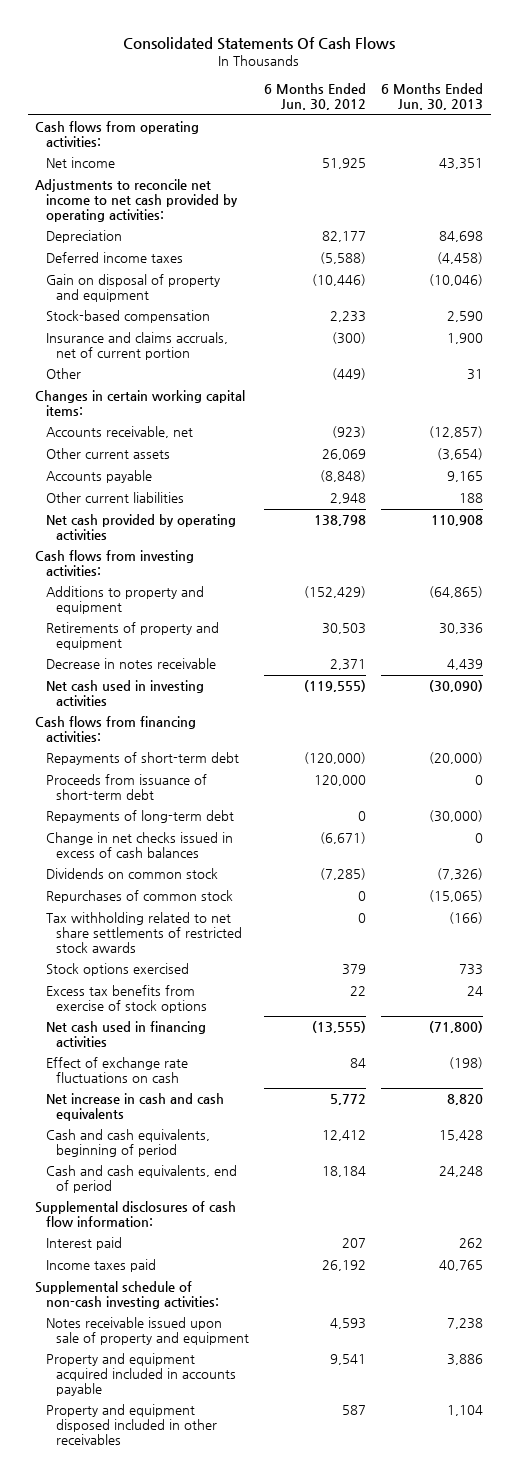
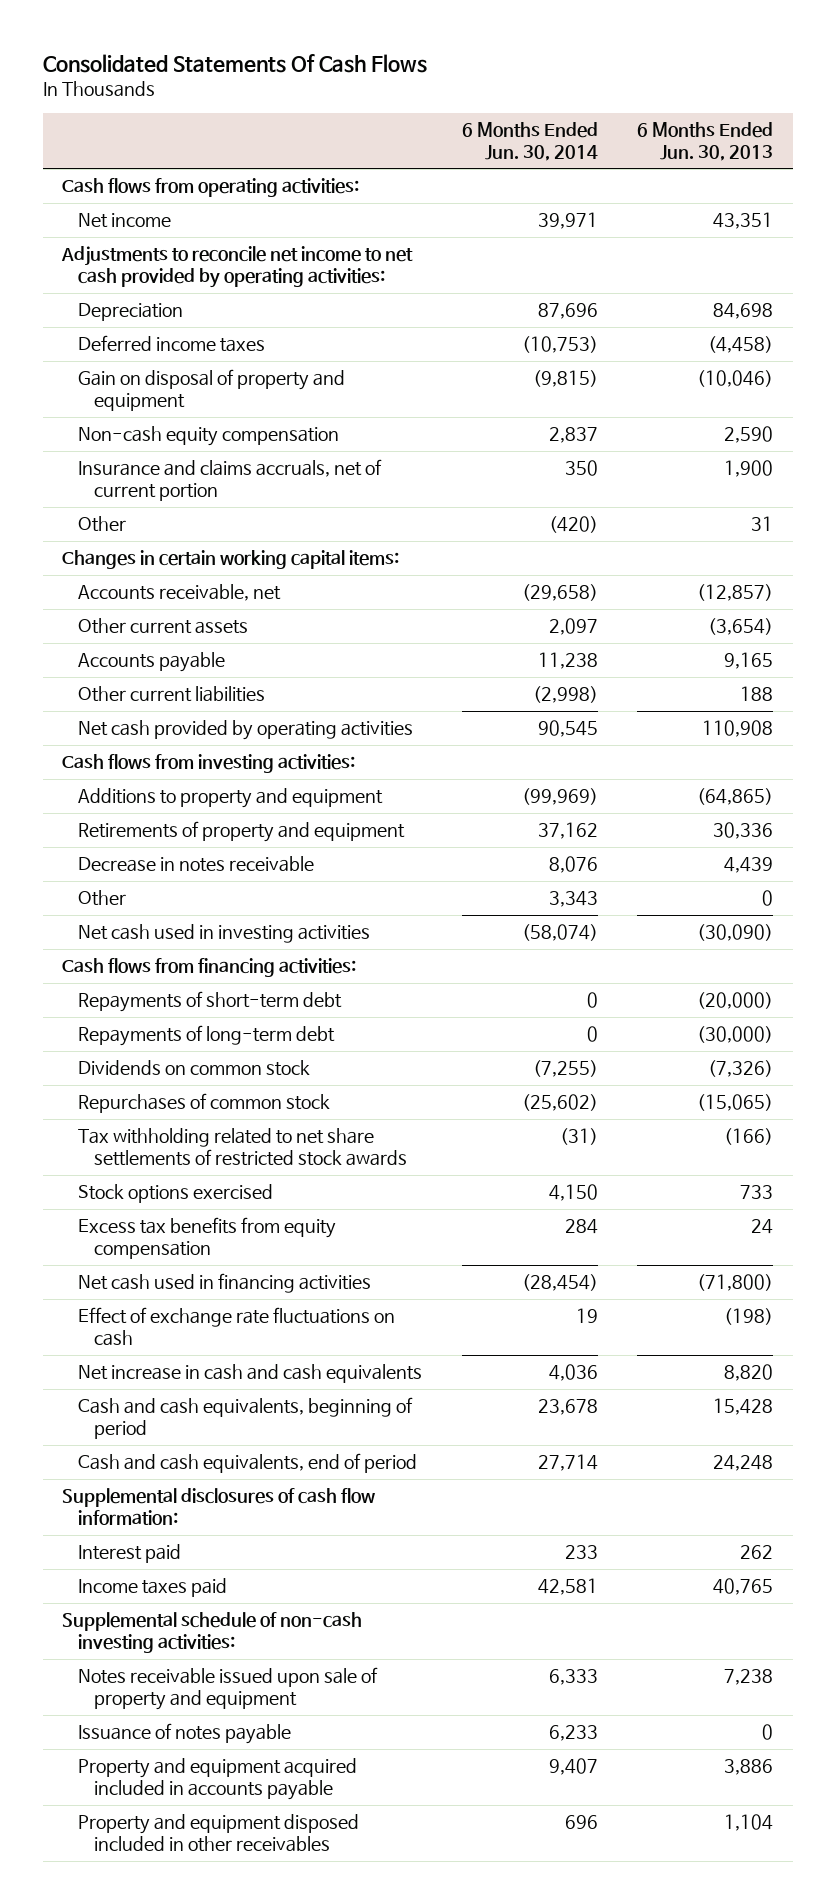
[264,83,367,111] 6 Months Ended Jun. 30, 2012 -> none
none -> [461,122,598,161] 6 Months Ended Jun. 30, 2014
[45,310,210,324] Stock-based compensation -> [78,426,340,447] Non-cash equity compensation
none -> [78,890,127,907] Other
[45,774,207,801] Proceeds from issuance of short-term debt -> none
[45,832,233,859] Change in net checks issued in excess of cash balances -> none
[45,985,208,1014] Excess tax benefits from exercise of stock options -> [78,1217,337,1260] Excess tax benefits from equity compensation
none -> [78,1723,292,1745] Issuance of notes payable

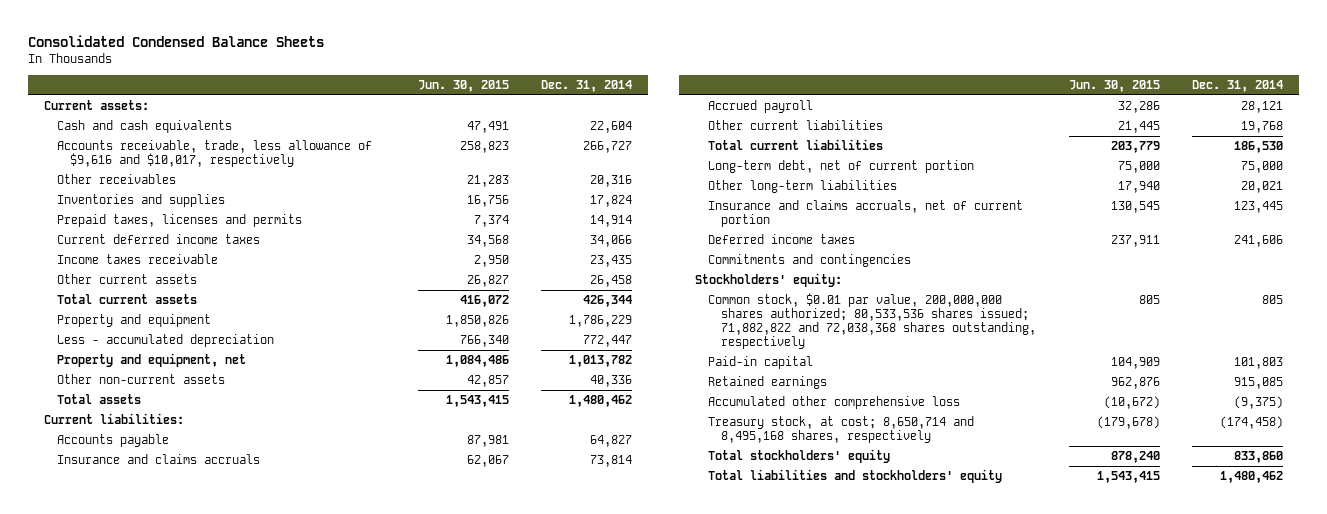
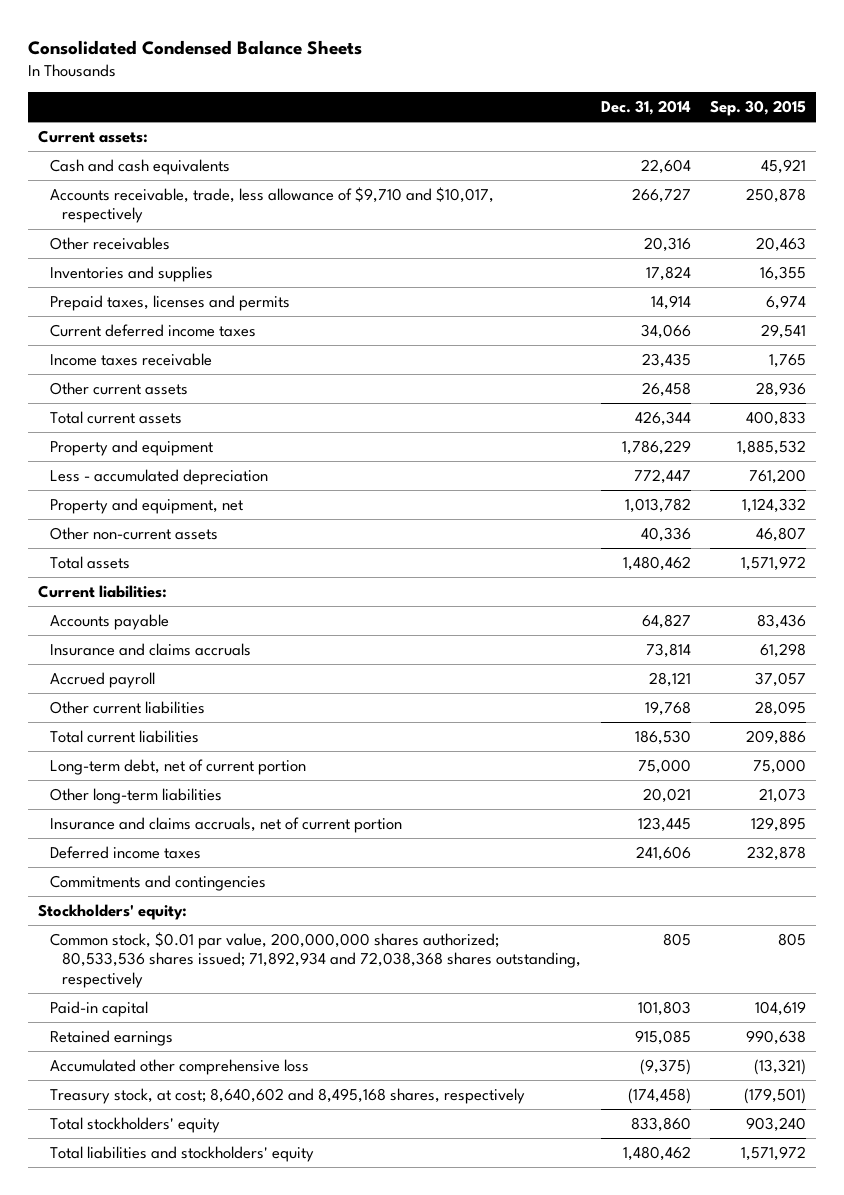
[417,80,509,93] Jun. 30, 2015 -> none
none -> [710,100,807,117] Sep. 30, 2015
[57,140,373,168] Accounts receivable, trade, less allowance of $9,616 and $10,017, respectively -> [50,186,495,224] Accounts receivable, trade, less allowance of $9,710 and $10,017, respectively
[708,293,1037,350] Common stock, $0.01 par value, 200,000,000 shares authorized; 80,533,536 shares issued; 71,882,822 and 72,038,368 shares outstanding, respectively -> [50,931,581,988] Common stock, $0.01 par value, 200,000,000 shares authorized; 80,533,536 shares issued; 71,892,934 and 72,038,368 shares outstanding, respectively
[708,416,975,444] Treasury stock, at cost; 8,650,714 and 8,495,168 shares, respectively -> [50,1087,526,1104] Treasury stock, at cost; 8,640,602 and 8,495,168 shares, respectively

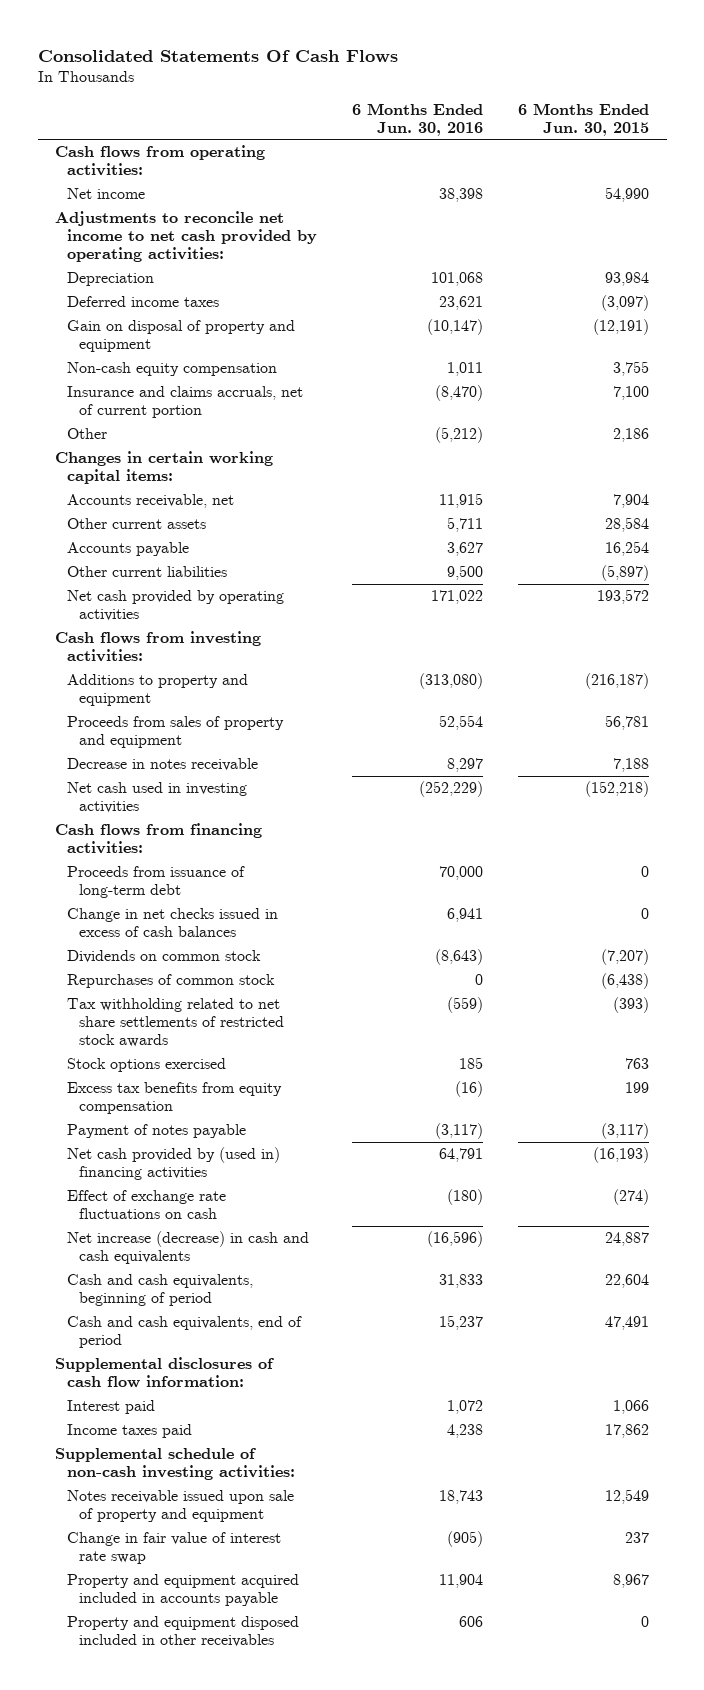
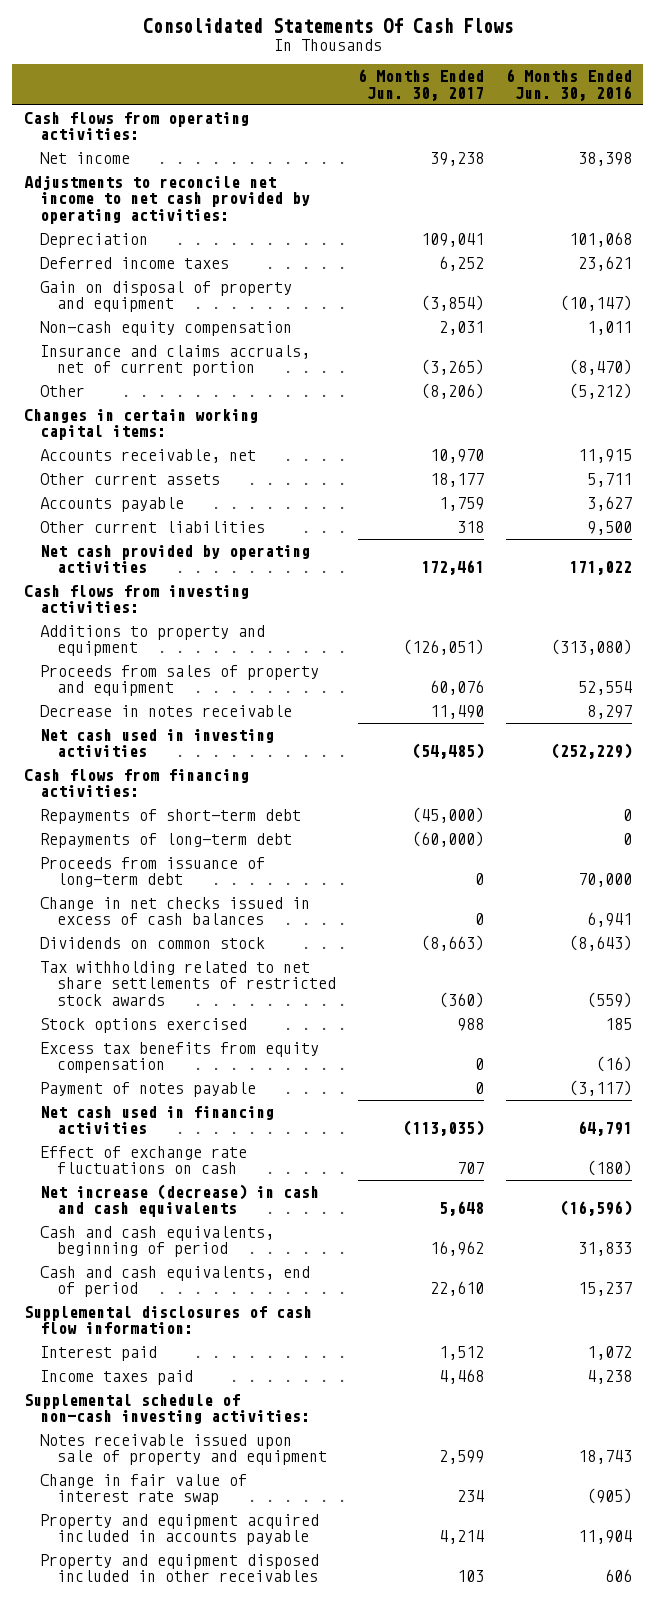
[518,102,650,136] 6 Months Ended Jun. 30, 2015 -> none
none -> [357,69,484,101] 6 Months Ended Jun. 30, 2017
none -> [40,809,302,825] Repayments of short-term debt
none -> [40,833,293,849] Repayments of long-term debt
[66,974,275,989] Repurchases of common stock -> none
[66,1147,280,1181] Net cash provided by (used in) financing activities -> [40,1106,275,1135] Net cash used in financing activities

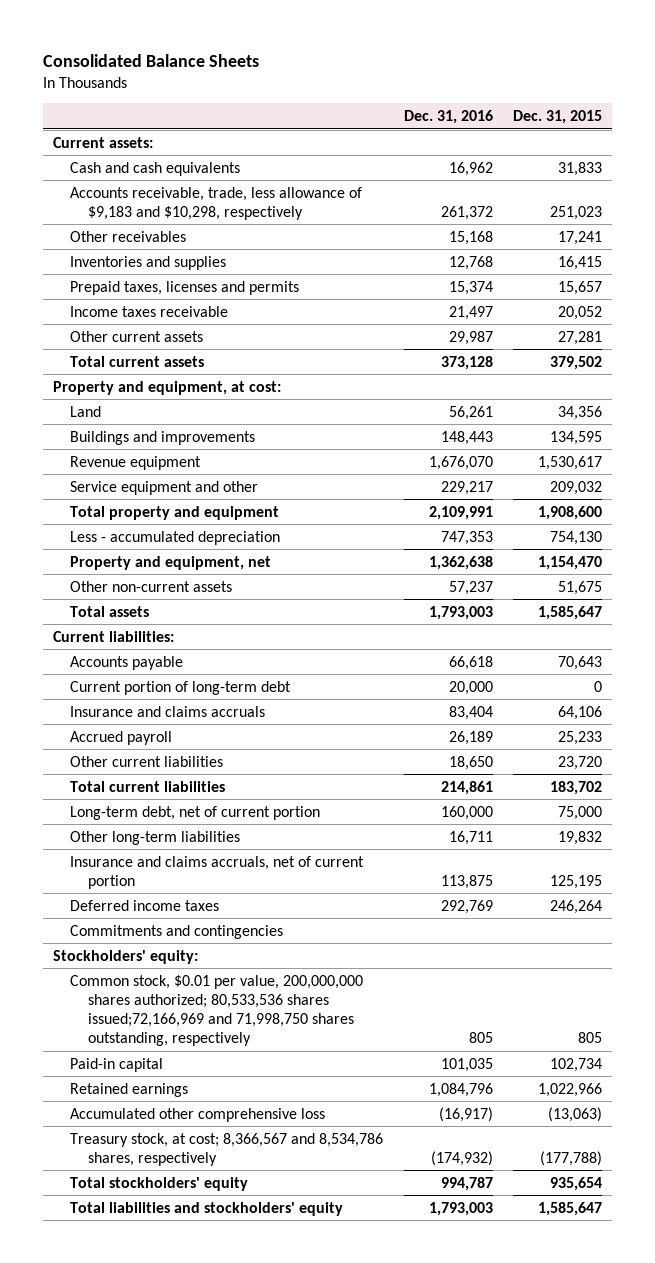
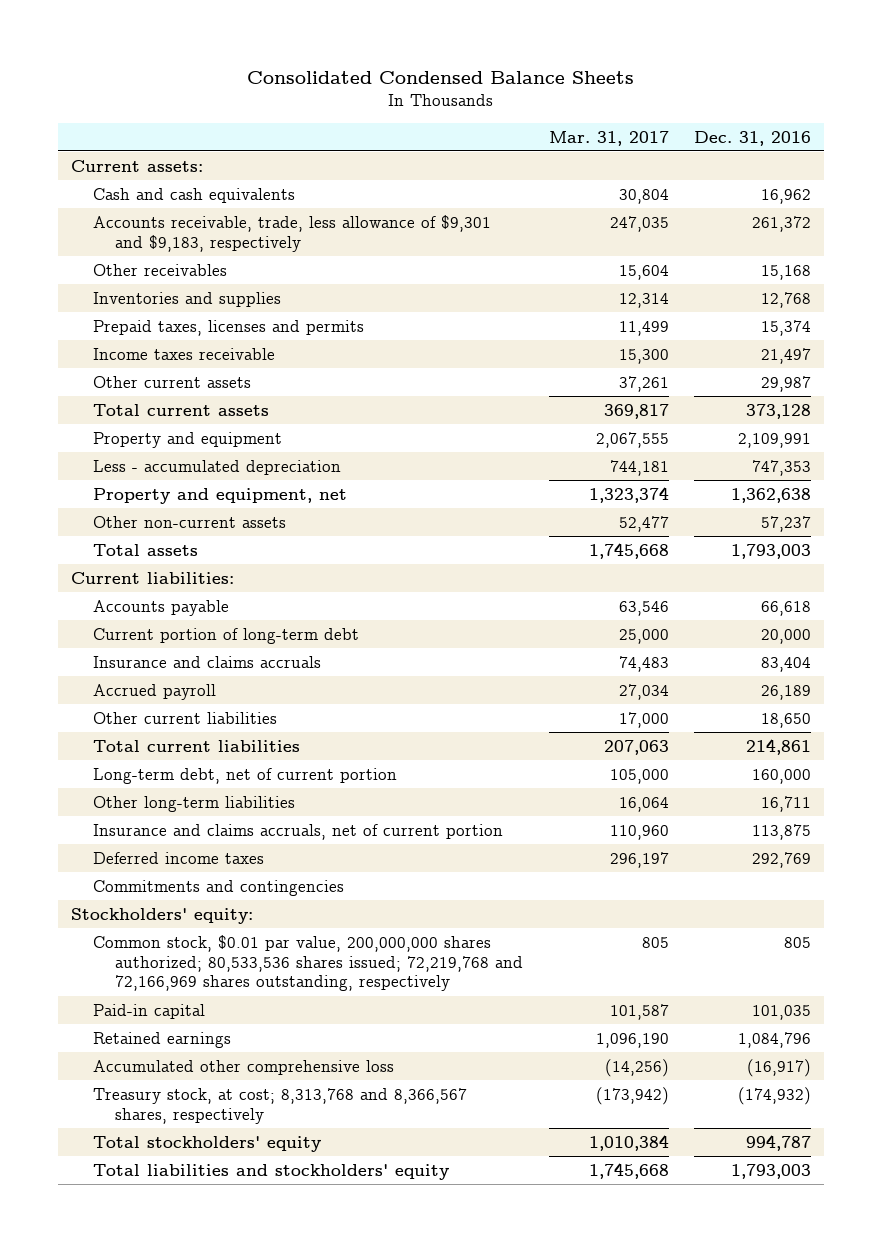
[42,53,259,67] Consolidated Balance Sheets -> [246,70,634,84] Consolidated Condensed Balance Sheets
[513,110,603,125] Dec. 31, 2015 -> none
none -> [548,130,669,146] Mar. 31, 2017
[70,186,363,220] Accounts receivable, trade, less allowance of $9,183 and $10,298, respectively -> [93,214,492,252] Accounts receivable, trade, less allowance of $9,301 and $9,183, respectively
[52,380,281,395] Property and equipment, at cost: -> none
[70,405,102,417] Land -> none
[70,430,256,445] Buildings and improvements -> none
[70,455,202,470] Revenue equipment -> none
[70,480,259,495] Service equipment and other -> none
[70,505,280,520] Total property and equipment -> [93,431,283,448] Property and equipment
[70,974,364,1047] Common stock, $0.01 per value, 200,000,000 shares authorized; 80,533,536 shares issued;72,166,969 and 71,998,750 shares outstanding, respectively -> [93,934,524,992] Common stock, $0.01 par value, 200,000,000 shares authorized; 80,533,536 shares issued; 72,219,768 and 72,166,969 shares outstanding, respectively
[70,1132,384,1166] Treasury stock, at cost; 8,366,567 and 8,534,786 shares, respectively -> [93,1087,468,1124] Treasury stock, at cost; 8,313,768 and 8,366,567 shares, respectively

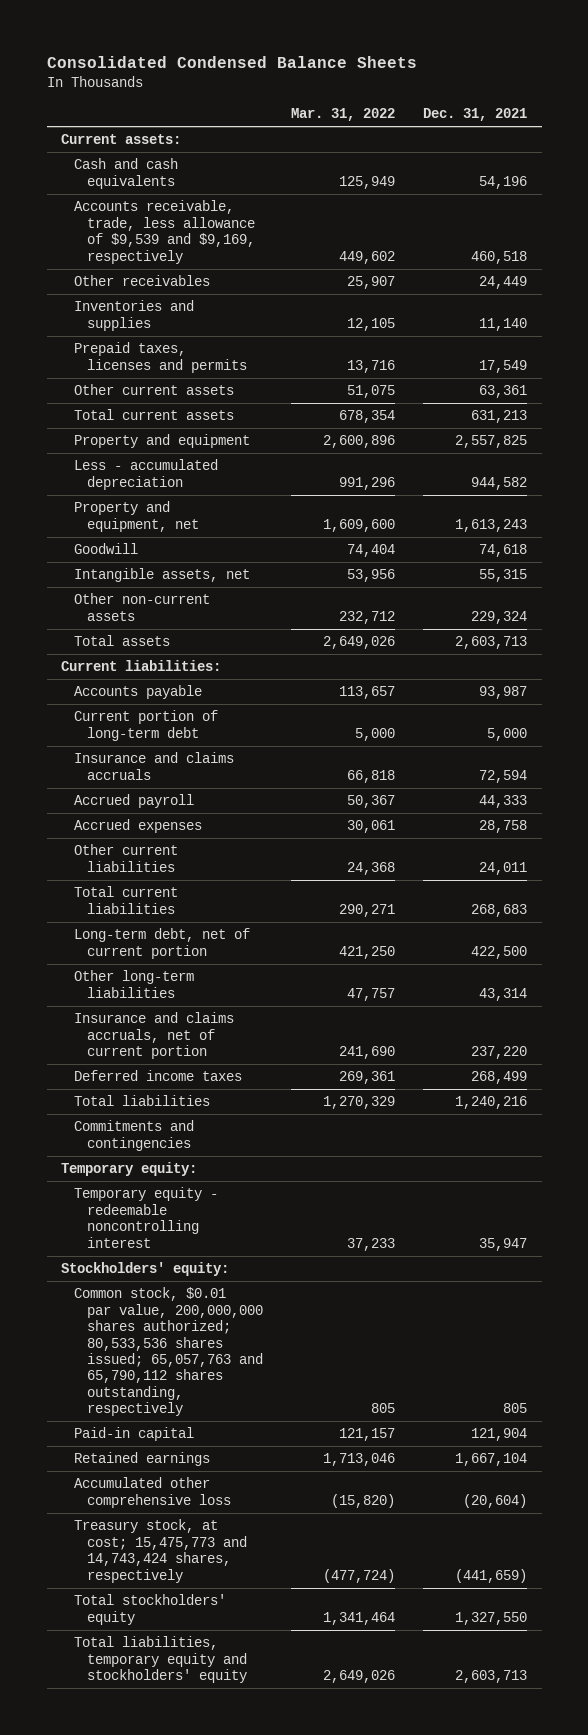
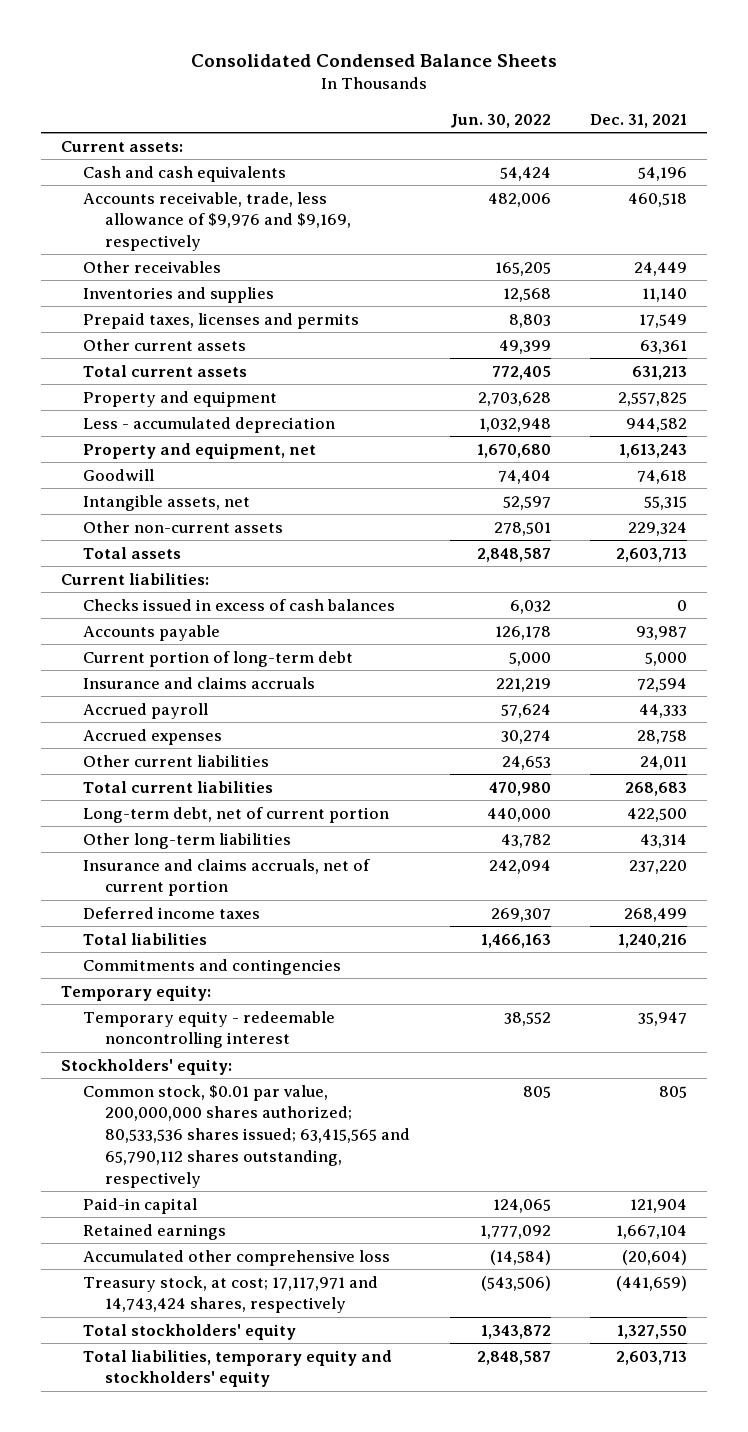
[291,108,396,122] Mar. 31, 2022 -> none
none -> [449,113,551,128] Jun. 30, 2022
[74,200,256,264] Accounts receivable, trade, less allowance of $9,539 and $9,169, respectively -> [82,191,352,252] Accounts receivable, trade, less allowance of $9,976 and $9,169, respectively
none -> [82,598,395,611] Checks issued in excess of cash balances
[74,1287,264,1417] Common stock, $0.01 par value, 200,000,000 shares authorized; 80,533,536 shares issued; 65,057,763 and 65,790,112 shares outstanding, respectively -> [82,1084,411,1188] Common stock, $0.01 par value, 200,000,000 shares authorized; 80,533,536 shares issued; 63,415,565 and 65,790,112 shares outstanding, respectively
[74,1519,248,1583] Treasury stock, at cost; 15,475,773 and 14,743,424 shares, respectively -> [82,1275,378,1314] Treasury stock, at cost; 17,117,971 and 14,743,424 shares, respectively

